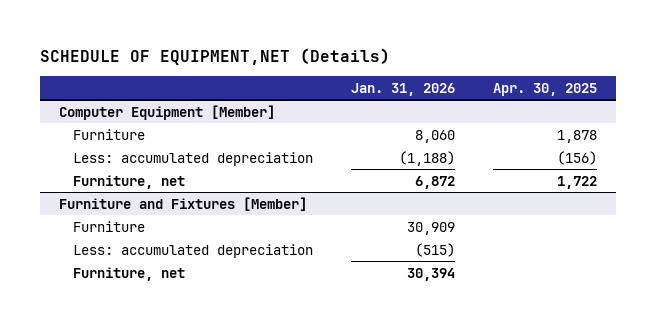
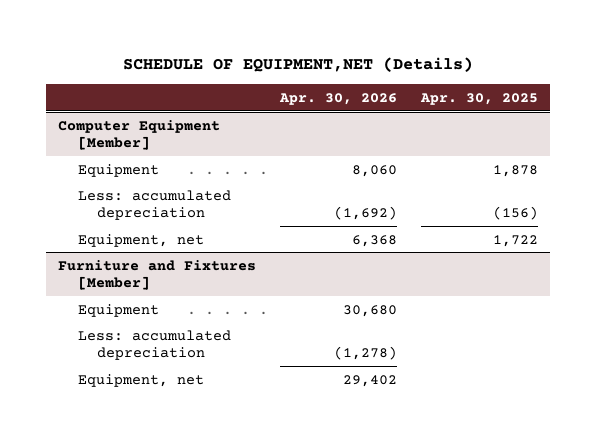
[350,82,455,96] Jan. 31, 2026 -> none
none -> [279,92,398,105] Apr. 30, 2026
[72,128,145,140] Furniture -> [77,163,159,177] Equipment
[72,174,185,189] Furniture, net -> [77,233,204,247] Equipment, net
[72,220,145,232] Furniture -> [77,303,159,317] Equipment
[72,266,185,281] Furniture, net -> [77,373,204,387] Equipment, net

